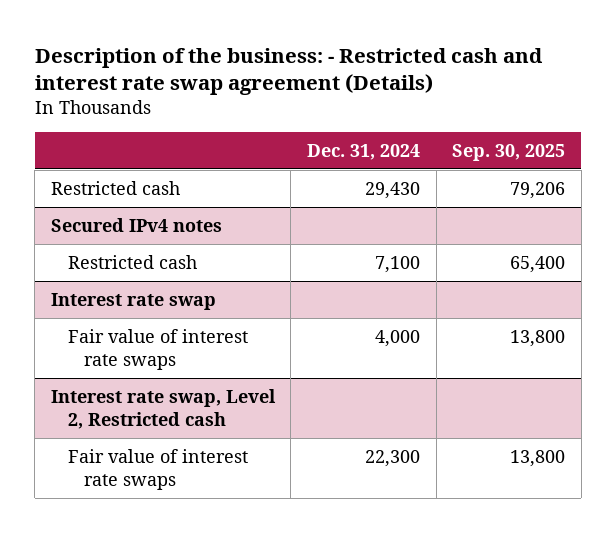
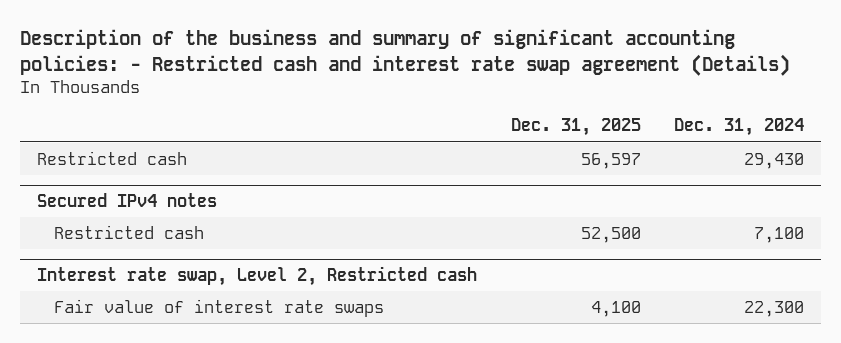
[34,47,543,96] Description of the business: - Restricted cash and interest rate swap agreement (Details) -> [20,29,791,76] Description of the business and summary of significant accounting policies: - Restricted cash and interest rate swap agreement (Details)
[452,143,566,161] Sep. 30, 2025 -> none
none -> [510,118,641,137] Dec. 31, 2025
[50,292,216,310] Interest rate swap -> none
[67,328,248,370] Fair value of interest rate swaps -> none

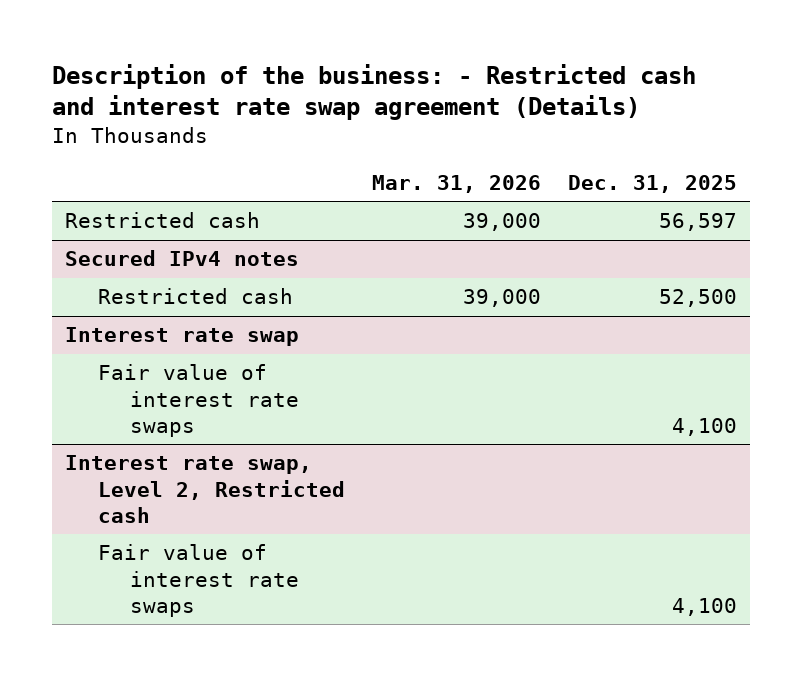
[20,29,791,76] Description of the business and summary of significant accounting policies: - Restricted cash and interest rate swap agreement (Details) -> [51,63,696,121] Description of the business: - Restricted cash and interest rate swap agreement (Details)
[674,118,805,137] Dec. 31, 2024 -> none
none -> [371,174,541,193] Mar. 31, 2026
none -> [65,327,300,347] Interest rate swap
none -> [97,364,299,438] Fair value of interest rate swaps

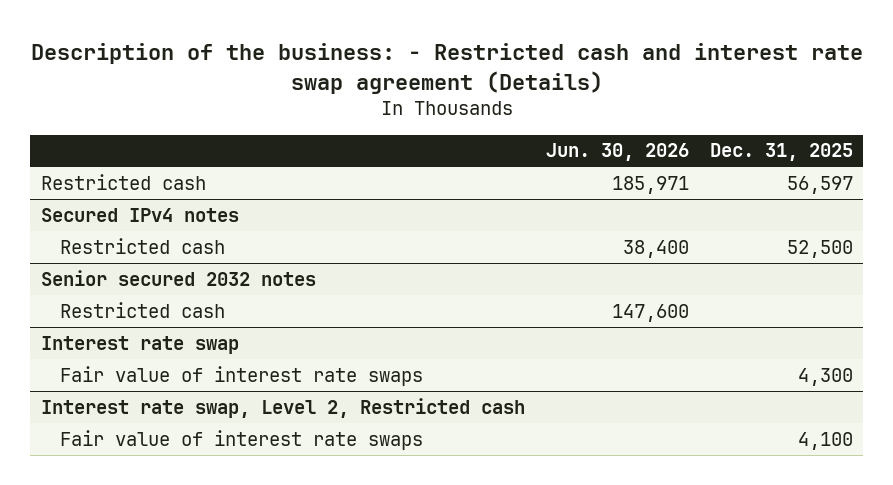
[371,174,541,193] Mar. 31, 2026 -> none
none -> [545,143,689,162] Jun. 30, 2026
none -> [40,269,316,286] Senior secured 2032 notes
none -> [60,301,226,318] Restricted cash
[671,418,737,437] 4,100 -> [797,367,853,386] 4,300

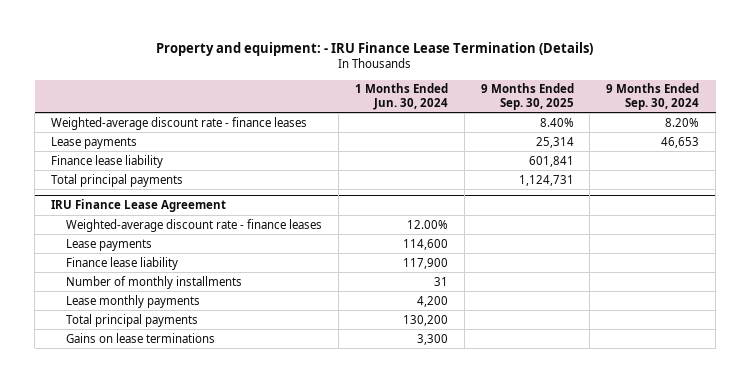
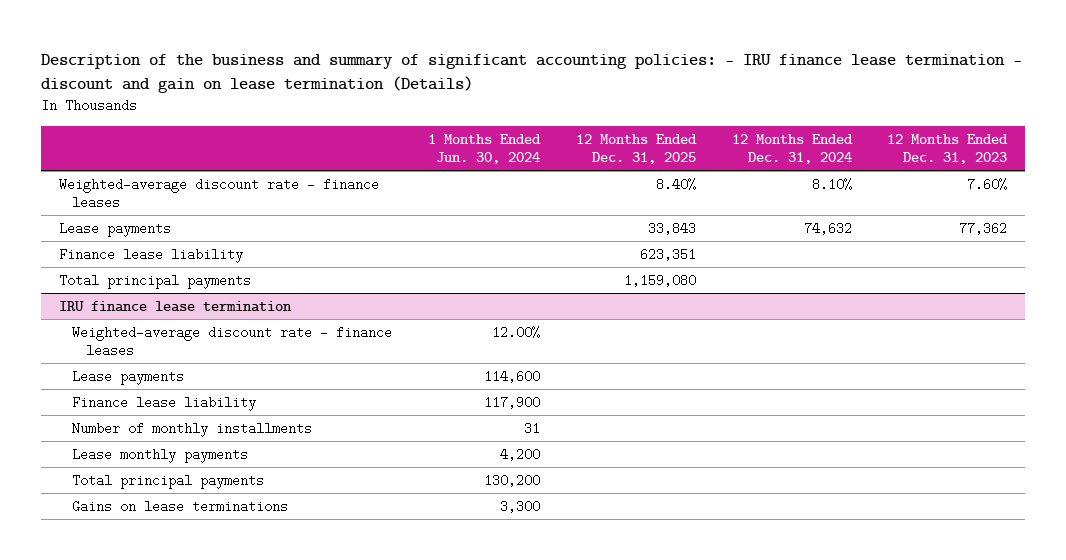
[156,41,594,56] Property and equipment: - IRU Finance Lease Termination (Details) -> [40,54,1022,94] Description of the business and summary of significant accounting policies: - IRU finance lease termination - discount and gain on lease termination (Details)
[480,83,574,110] 9 Months Ended Sep. 30, 2025 -> none
[606,83,700,110] 9 Months Ended Sep. 30, 2024 -> none
none -> [575,133,697,165] 12 Months Ended Dec. 31, 2025
none -> [731,133,853,165] 12 Months Ended Dec. 31, 2024
none -> [887,133,1009,165] 12 Months Ended Dec. 31, 2023
[51,199,227,213] IRU Finance Lease Agreement -> [58,300,292,312] IRU finance lease termination

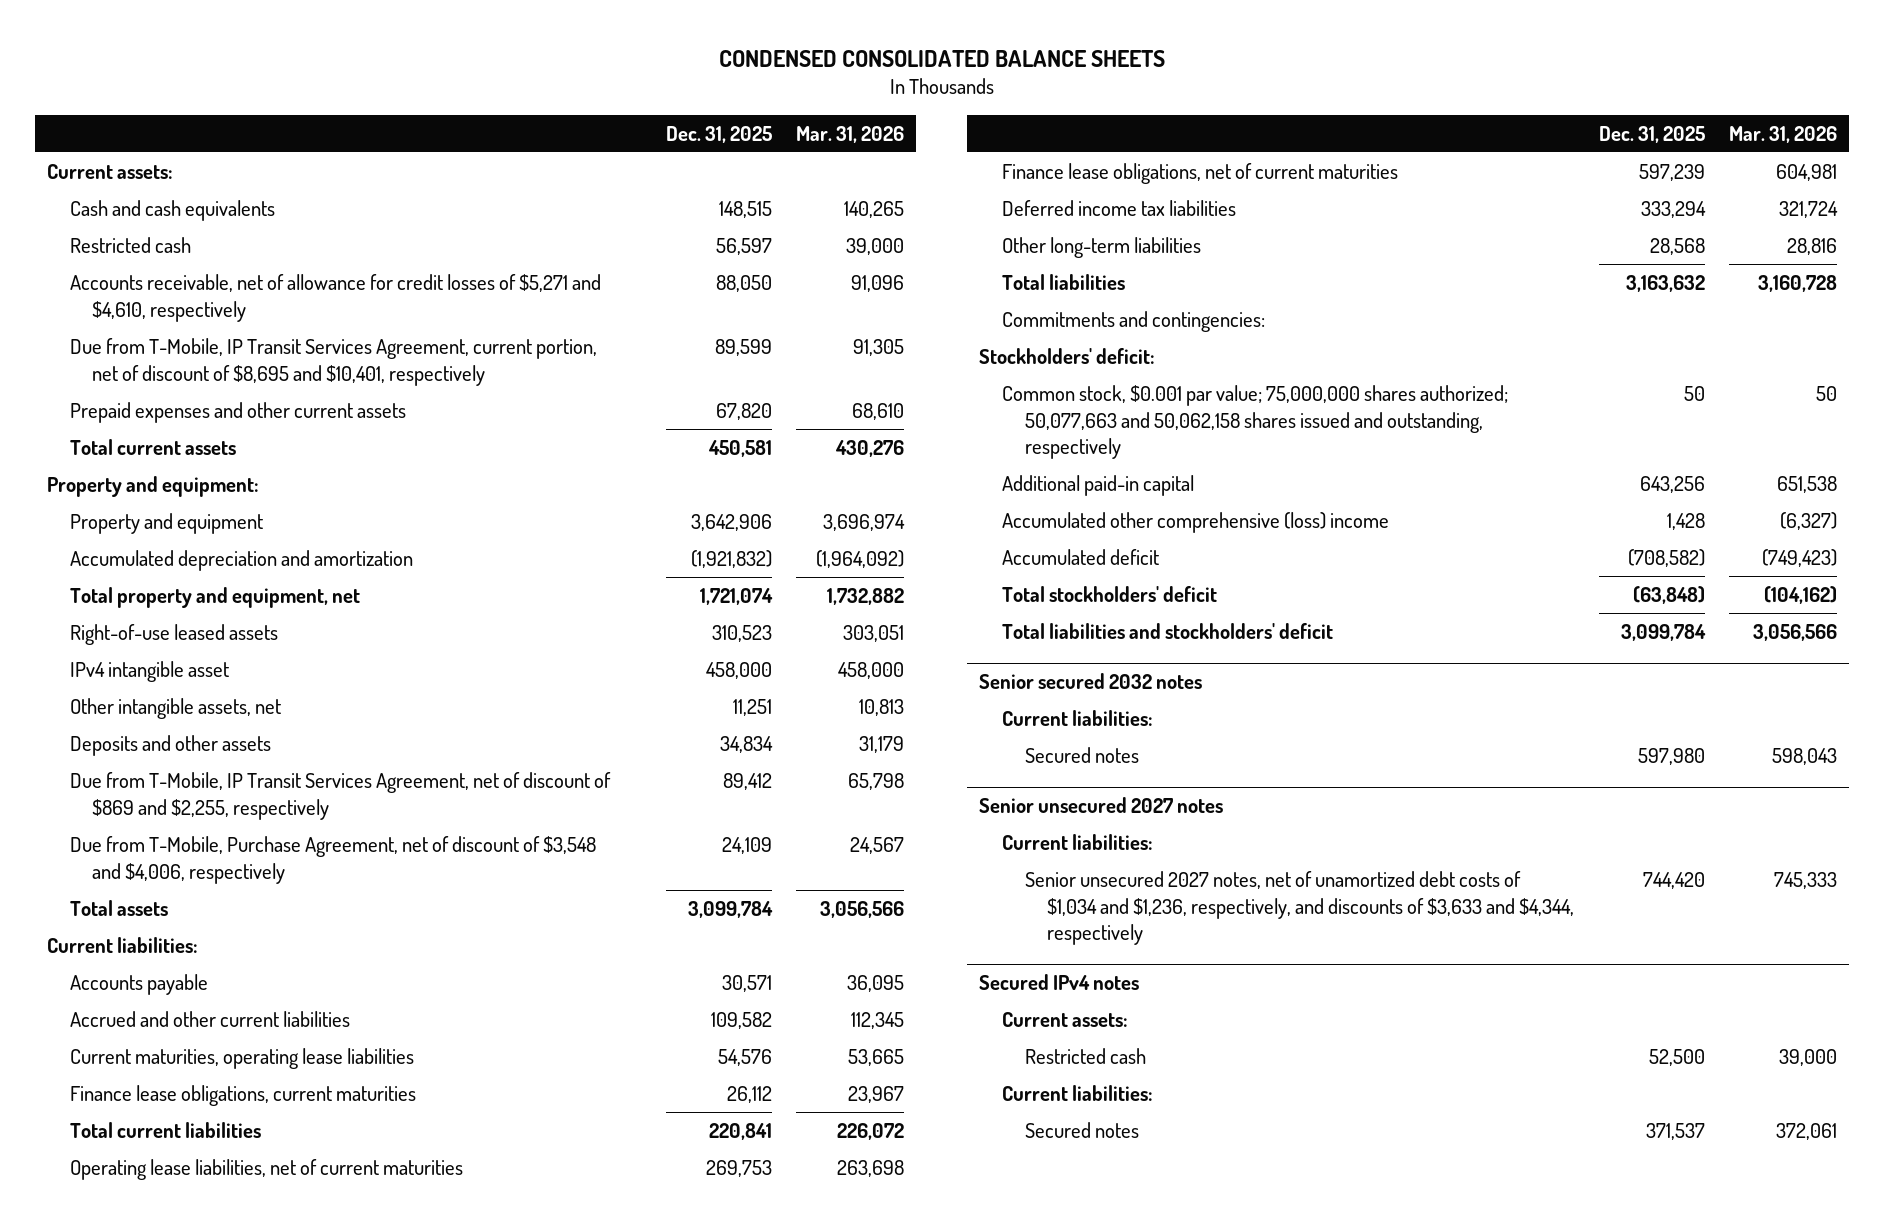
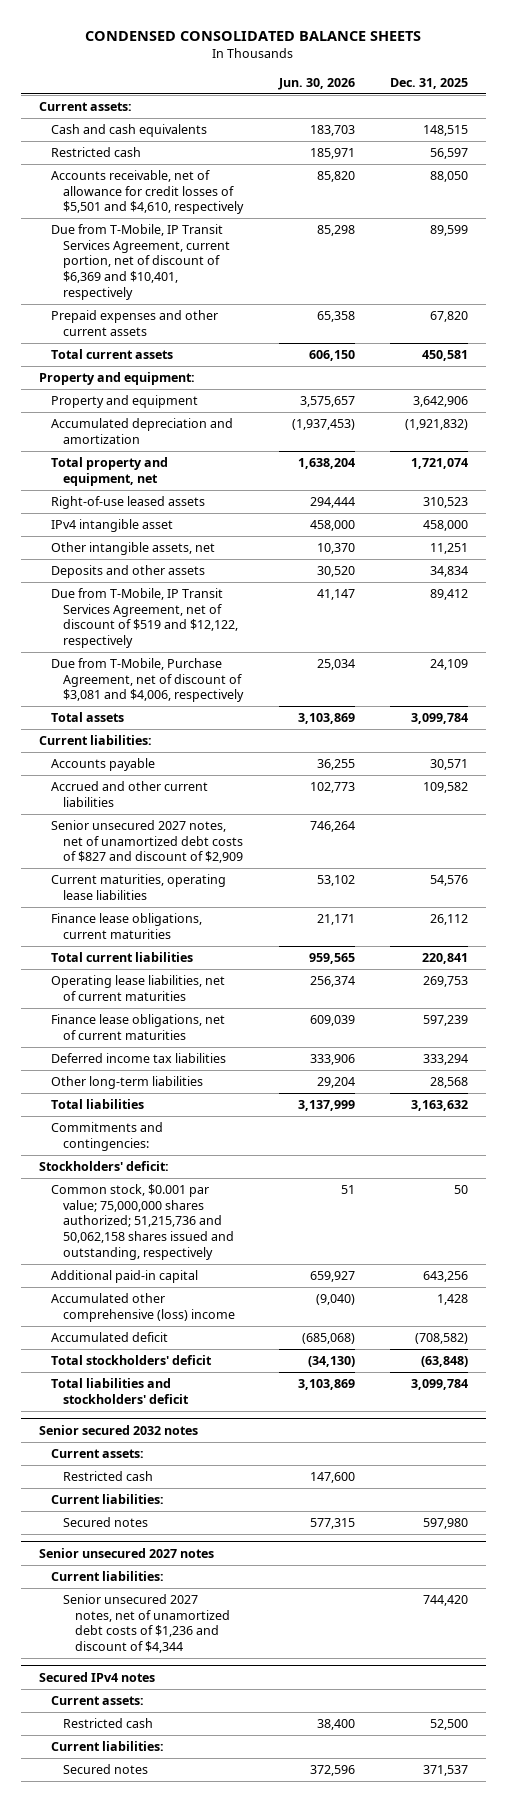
[796,125,905,143] Mar. 31, 2026 -> none
none -> [277,77,355,90] Jun. 30, 2026
[69,273,601,322] Accounts receivable, net of allowance for credit losses of $5,271 and $4,610, respectively -> [50,170,245,215] Accounts receivable, net of allowance for credit losses of $5,501 and $4,610, respectively
[69,337,597,386] Due from T-Mobile, IP Transit Services Agreement, current portion, net of discount of $8,695 and $10,401, respectively -> [50,224,231,300] Due from T-Mobile, IP Transit Services Agreement, current portion, net of discount of $6,369 and $10,401, respectively
[69,771,611,820] Due from T-Mobile, IP Transit Services Agreement, net of discount of $869 and $2,255, respectively -> [50,588,239,649] Due from T-Mobile, IP Transit Services Agreement, net of discount of $519 and $12,122, respectively
[69,835,596,884] Due from T-Mobile, Purchase Agreement, net of discount of $3,548 and $4,006, respectively -> [50,658,245,703] Due from T-Mobile, Purchase Agreement, net of discount of $3,081 and $4,006, respectively
none -> [50,820,244,864] Senior unsecured 2027 notes, net of unamortized debt costs of $827 and discount of $2,909
[1002,384,1509,460] Common stock, $0.001 par value; 75,000,000 shares authorized; 50,077,663 and 50,062,158 shares issued and outstanding, respectively -> [50,1184,235,1260] Common stock, $0.001 par value; 75,000,000 shares authorized; 51,215,736 and 50,062,158 shares issued and outstanding, respectively
none -> [50,1449,144,1459] Current assets:
none -> [63,1471,154,1482] Restricted cash
[1024,870,1575,946] Senior unsecured 2027 notes, net of unamortized debt costs of $1,034 and $1,236, respectively, and discounts of $3,633 and $4,344, respectively -> [63,1594,231,1654] Senior unsecured 2027 notes, net of unamortized debt costs of $1,236 and discount of $4,344

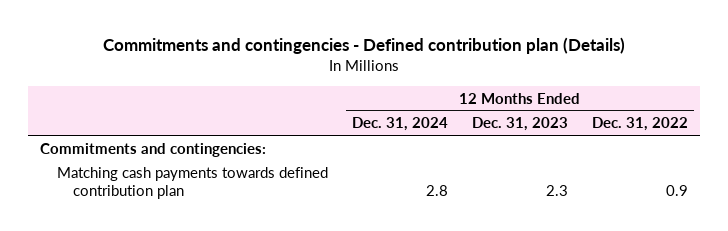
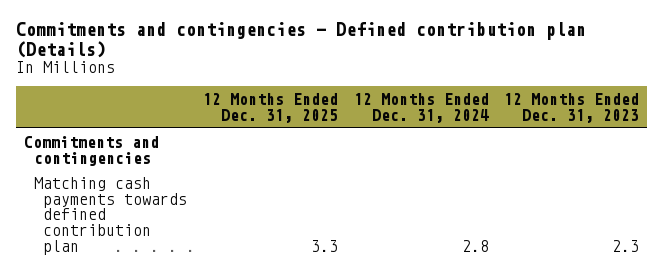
[591,117,688,132] Dec. 31, 2022 -> none
none -> [202,92,338,123] 12 Months Ended Dec. 31, 2025
[39,142,266,157] Commitments and contingencies: -> [23,135,159,166] Commitments and contingencies

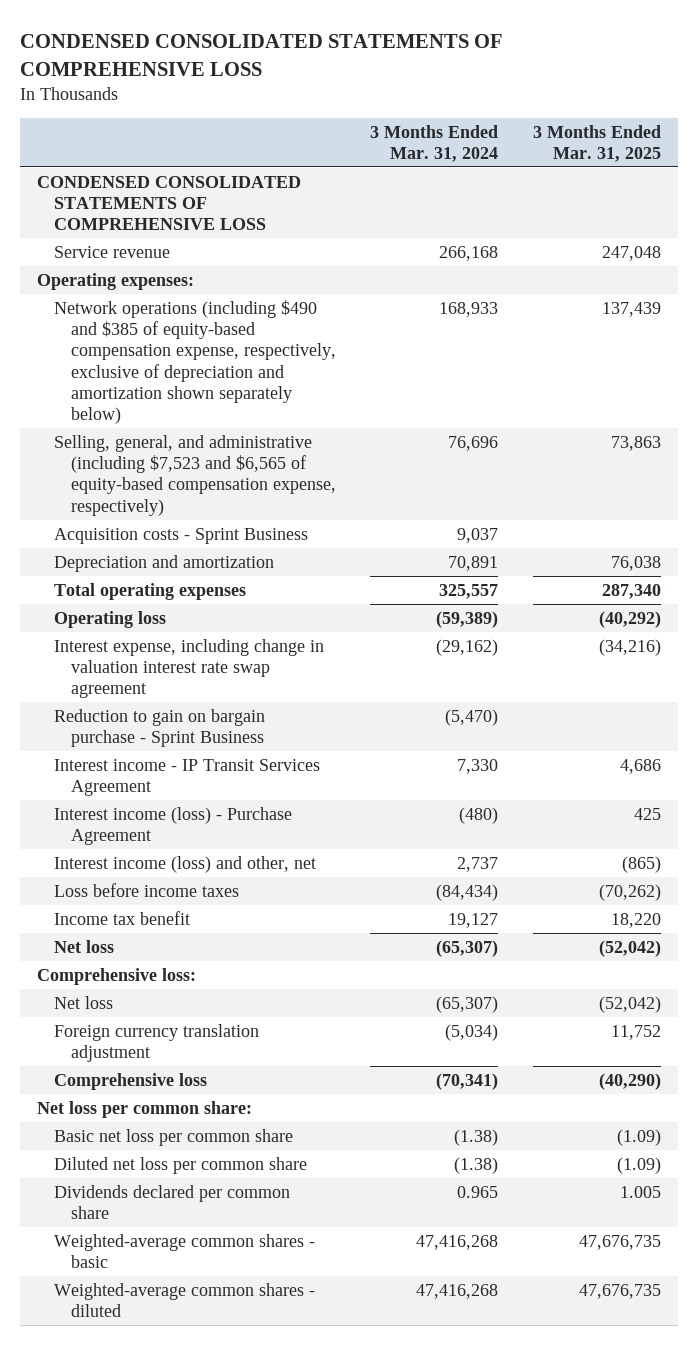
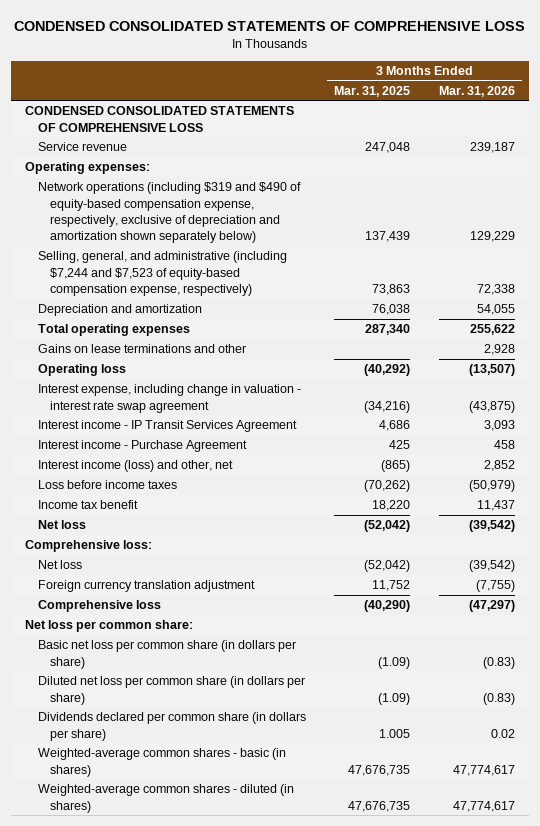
[370,124,499,162] 3 Months Ended Mar. 31, 2024 -> none
none -> [439,85,516,97] Mar. 31, 2026
[54,527,309,544] Acquisition costs - Sprint Business -> none
[54,299,336,425] Network operations (including $490 and $385 of equity-based compensation expense, respectively, exclusive of depreciation and amortization shown separately below) -> [37,182,301,244] Network operations (including $319 and $490 of equity-based compensation expense, respectively, exclusive of depreciation and amortization shown separately below)
[54,434,336,516] Selling, general, and administrative (including $7,523 and $6,565 of equity-based compensation expense, respectively) -> [37,251,287,297] Selling, general, and administrative (including $7,244 and $7,523 of equity-based compensation expense, respectively)
none -> [37,344,246,354] Gains on lease terminations and other
[54,708,266,747] Reduction to gain on bargain purchase - Sprint Business -> none
[54,638,325,699] Interest expense, including change in valuation interest rate swap agreement -> [37,384,301,413] Interest expense, including change in valuation - interest rate swap agreement
[54,806,293,845] Interest income (loss) - Purchase Agreement -> [37,440,247,453] Interest income - Purchase Agreement
[54,1128,294,1146] Basic net loss per common share -> [37,640,296,669] Basic net loss per common share (in dollars per share)
[54,1156,308,1174] Diluted net loss per common share -> [37,676,305,705] Diluted net loss per common share (in dollars per share)
[54,1184,291,1219] Dividends declared per common share -> [37,712,306,741] Dividends declared per common share (in dollars per share)
[54,1233,316,1268] Weighted-average common shares - basic -> [37,748,286,777] Weighted-average common shares - basic (in shares)
[54,1282,316,1317] Weighted-average common shares - diluted -> [37,784,294,813] Weighted-average common shares - diluted (in shares)

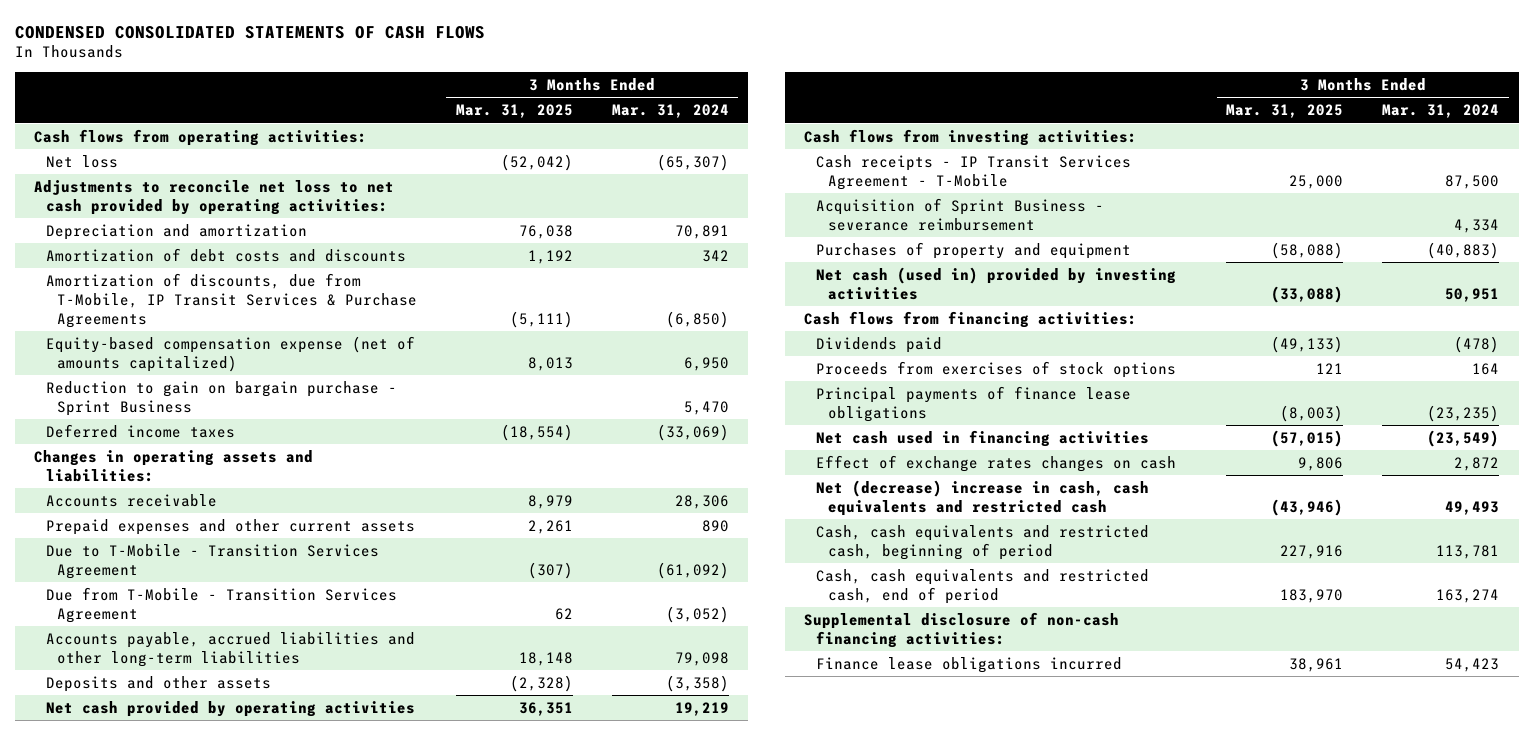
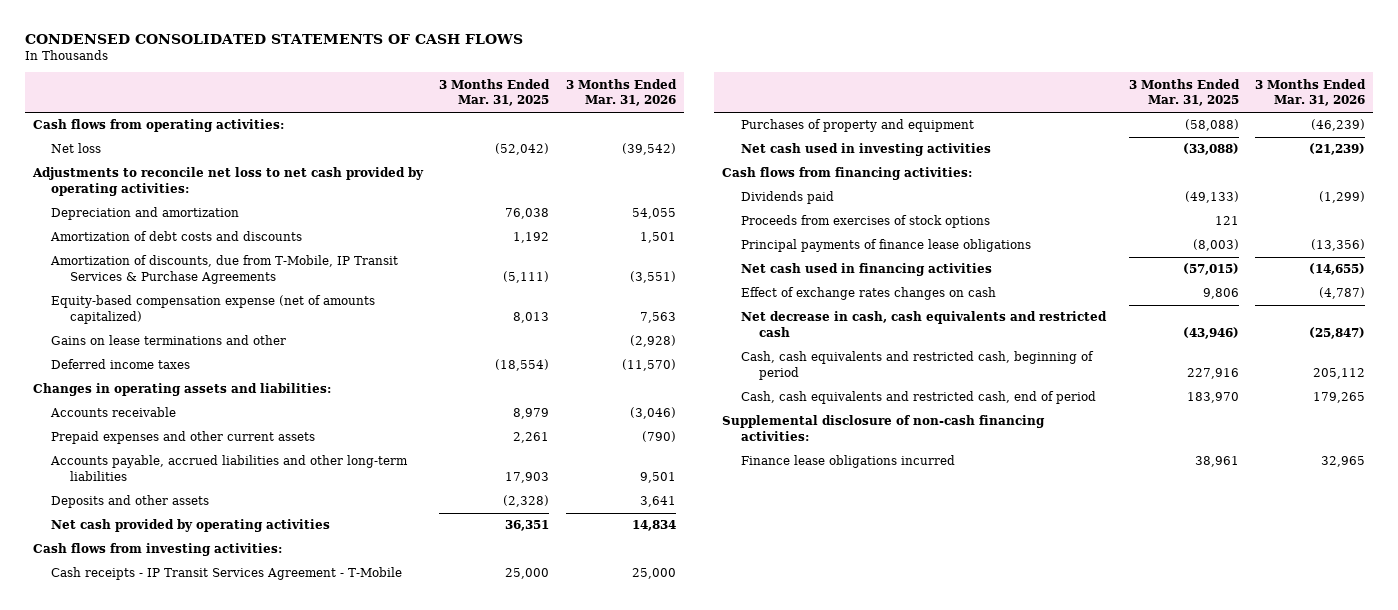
[611,104,729,119] Mar. 31, 2024 -> none
none -> [565,78,677,107] 3 Months Ended Mar. 31, 2026
[45,380,397,416] Reduction to gain on bargain purchase - Sprint Business -> none
none -> [51,335,287,346] Gains on lease terminations and other
[45,543,379,579] Due to T-Mobile - Transition Services Agreement -> none
[45,586,397,623] Due from T-Mobile - Transition Services Agreement -> none
[518,651,573,666] 18,148 -> [505,472,550,484] 17,903
[816,197,1105,231] Acquisition of Sprint Business - severance reimbursement -> none
[816,266,1177,300] Net cash (used in) provided by investing activities -> [740,143,991,157] Net cash used in investing activities
[816,479,1150,516] Net (decrease) increase in cash, cash equivalents and restricted cash -> [740,311,1107,338] Net decrease in cash, cash equivalents and restricted cash

